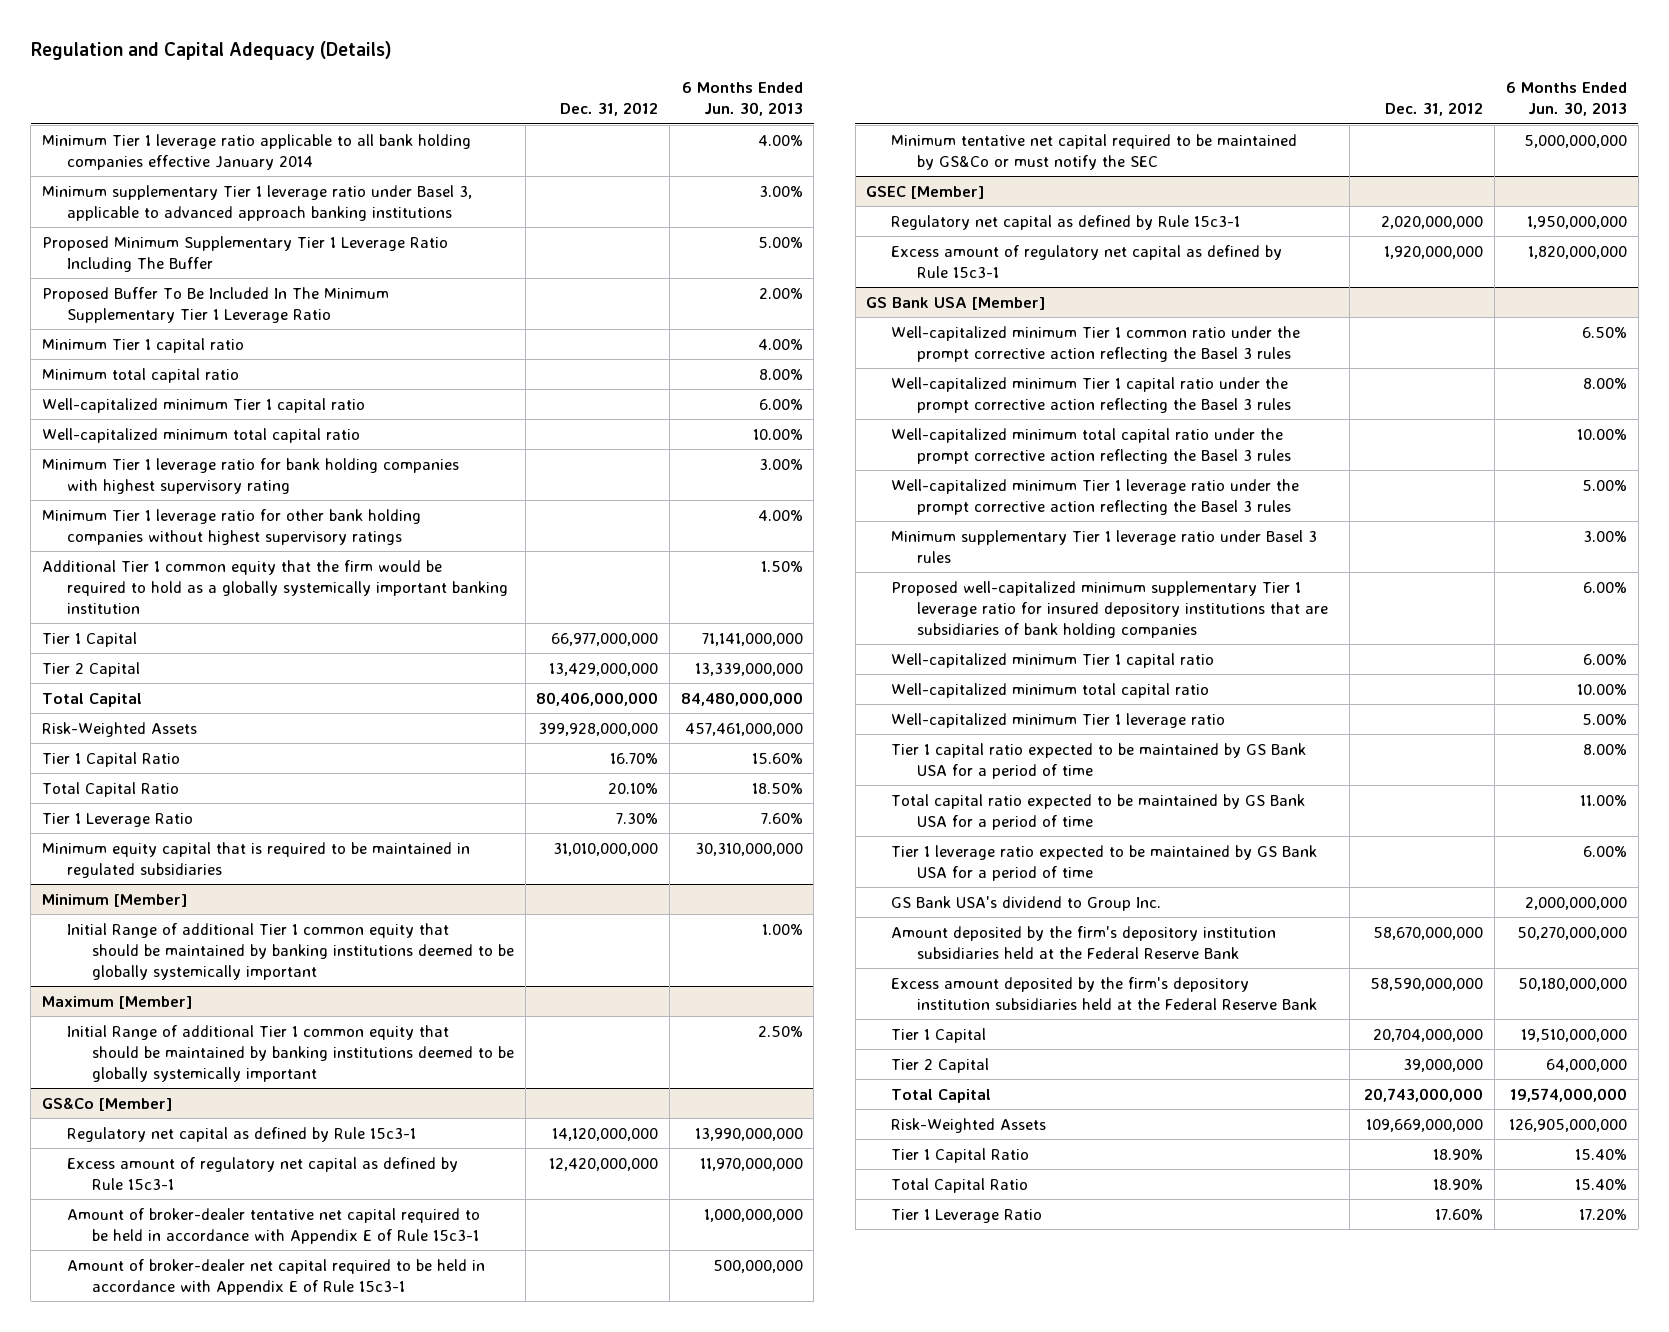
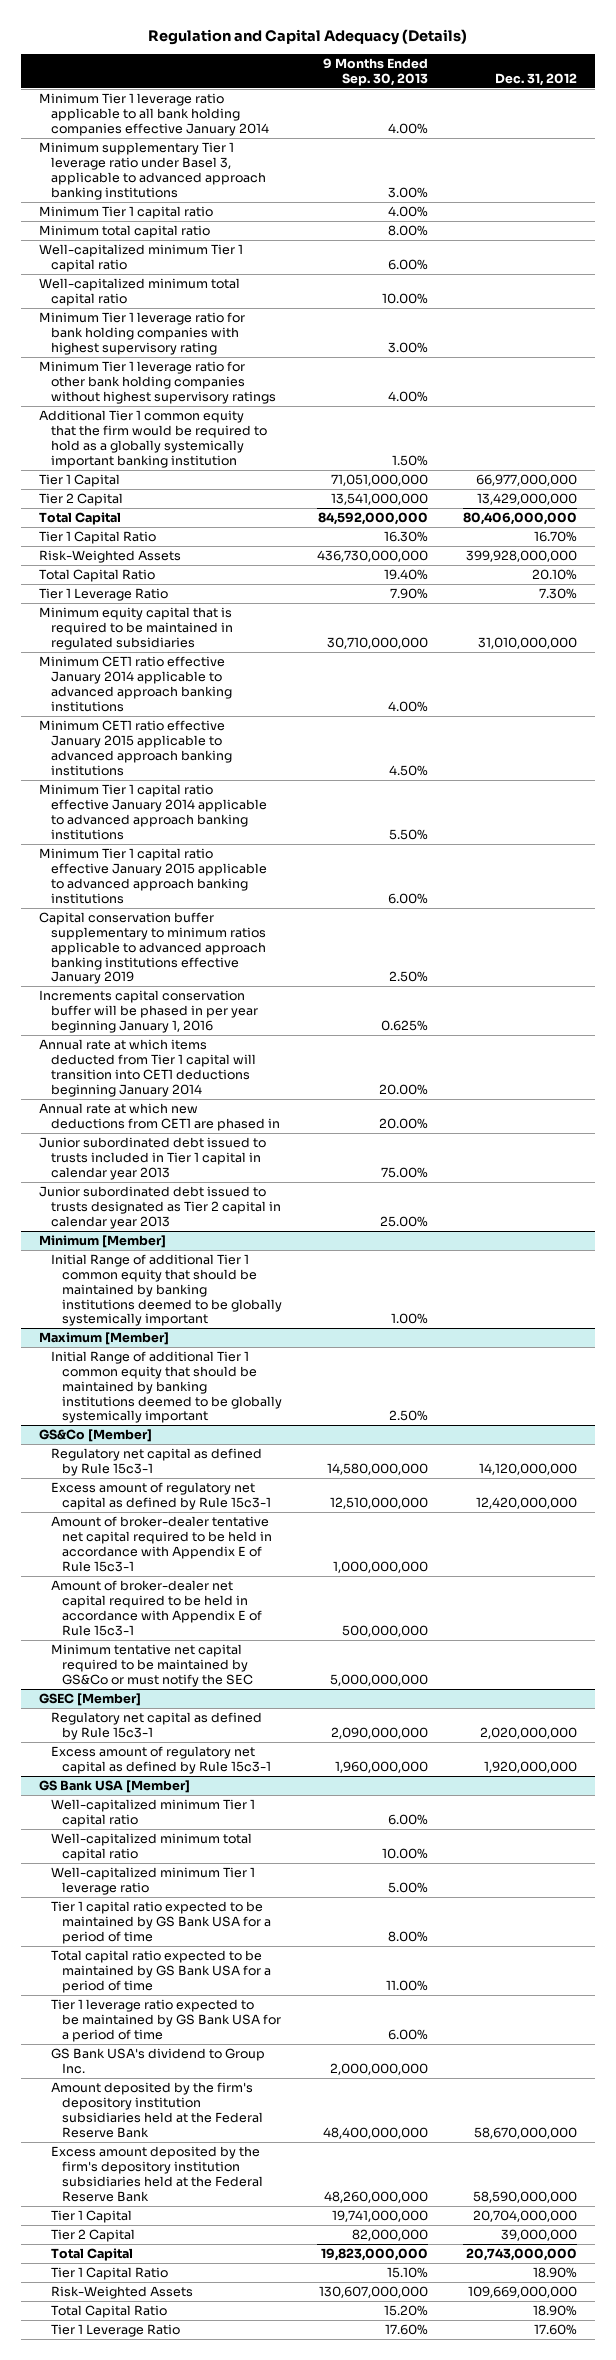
[681,82,803,117] 6 Months Ended Jun. 30, 2013 -> none
none -> [323,57,429,86] 9 Months Ended Sep. 30, 2013
[41,235,448,272] Proposed Minimum Supplementary Tier 1 Leverage Ratio Including The Buffer -> none
[41,286,389,323] Proposed Buffer To Be Included In The Minimum Supplementary Tier 1 Leverage Ratio -> none
[41,721,197,737] Risk-Weighted Assets -> [38,550,181,564] Risk-Weighted Assets
none -> [38,656,232,712] Minimum CET1 ratio effective January 2014 applicable to advanced approach banking institutions
none -> [38,720,232,776] Minimum CET1 ratio effective January 2015 applicable to advanced approach banking institutions
none -> [38,784,267,840] Minimum Tier 1 capital ratio effective January 2014 applicable to advanced approach banking institutions
none -> [38,848,267,904] Minimum Tier 1 capital ratio effective January 2015 applicable to advanced approach banking institutions
none -> [38,912,266,985] Capital conservation buffer supplementary to minimum ratios applicable to advanced approach banking institutions effective January 2019
none -> [38,990,258,1033] Increments capital conservation buffer will be phased in per year beginning January 1, 2016
none -> [38,1039,256,1097] Annual rate at which items deducted from Tier 1 capital will transition into CET1 deductions beginning January 2014
none -> [38,1103,280,1132] Annual rate at which new deductions from CET1 are phased in
none -> [38,1137,266,1180] Junior subordinated debt issued to trusts included in Tier 1 capital in calendar year 2013
none -> [38,1186,281,1229] Junior subordinated debt issued to trusts designated as Tier 2 capital in calendar year 2013
[891,325,1301,362] Well-capitalized minimum Tier 1 common ratio under the prompt corrective action reflecting the Basel 3 rules -> none
[891,376,1291,413] Well-capitalized minimum Tier 1 capital ratio under the prompt corrective action reflecting the Basel 3 rules -> none
[891,427,1291,464] Well-capitalized minimum total capital ratio under the prompt corrective action reflecting the Basel 3 rules -> none
[891,478,1300,515] Well-capitalized minimum Tier 1 leverage ratio under the prompt corrective action reflecting the Basel 3 rules -> none
[891,529,1318,563] Minimum supplementary Tier 1 leverage ratio under Basel 3 rules -> none
[891,580,1328,638] Proposed well-capitalized minimum supplementary Tier 1 leverage ratio for insured depository institutions that are subsidiaries of bank holding companies -> none
[891,1117,1047,1133] Risk-Weighted Assets -> [50,2286,193,2300] Risk-Weighted Assets

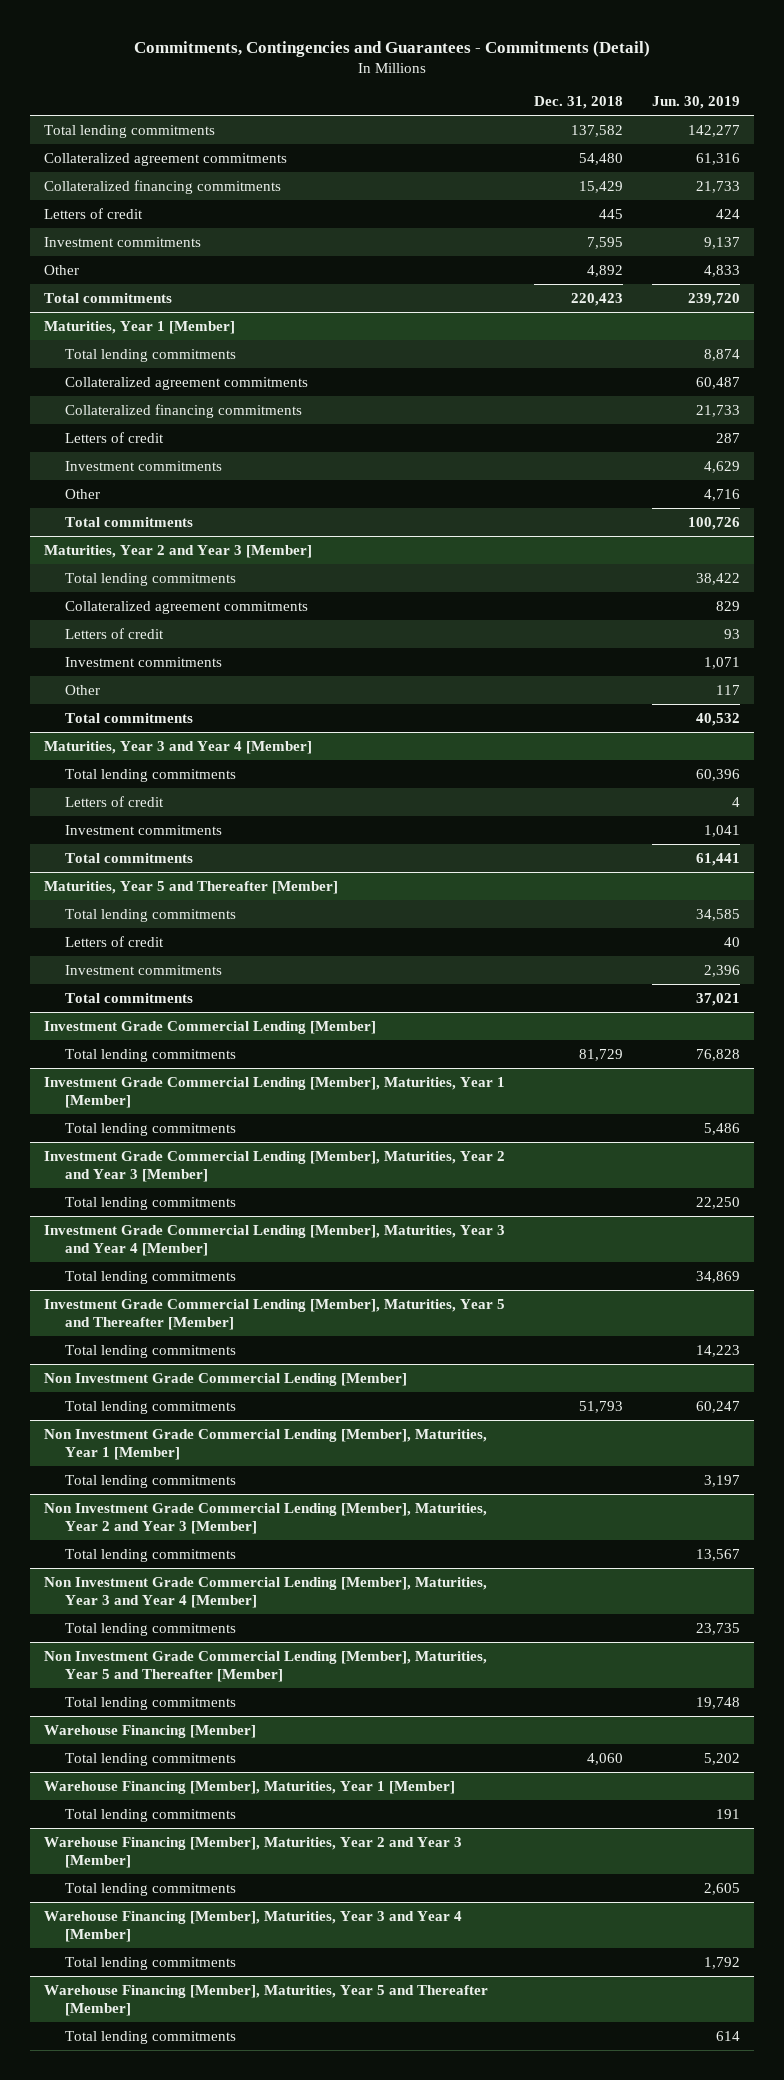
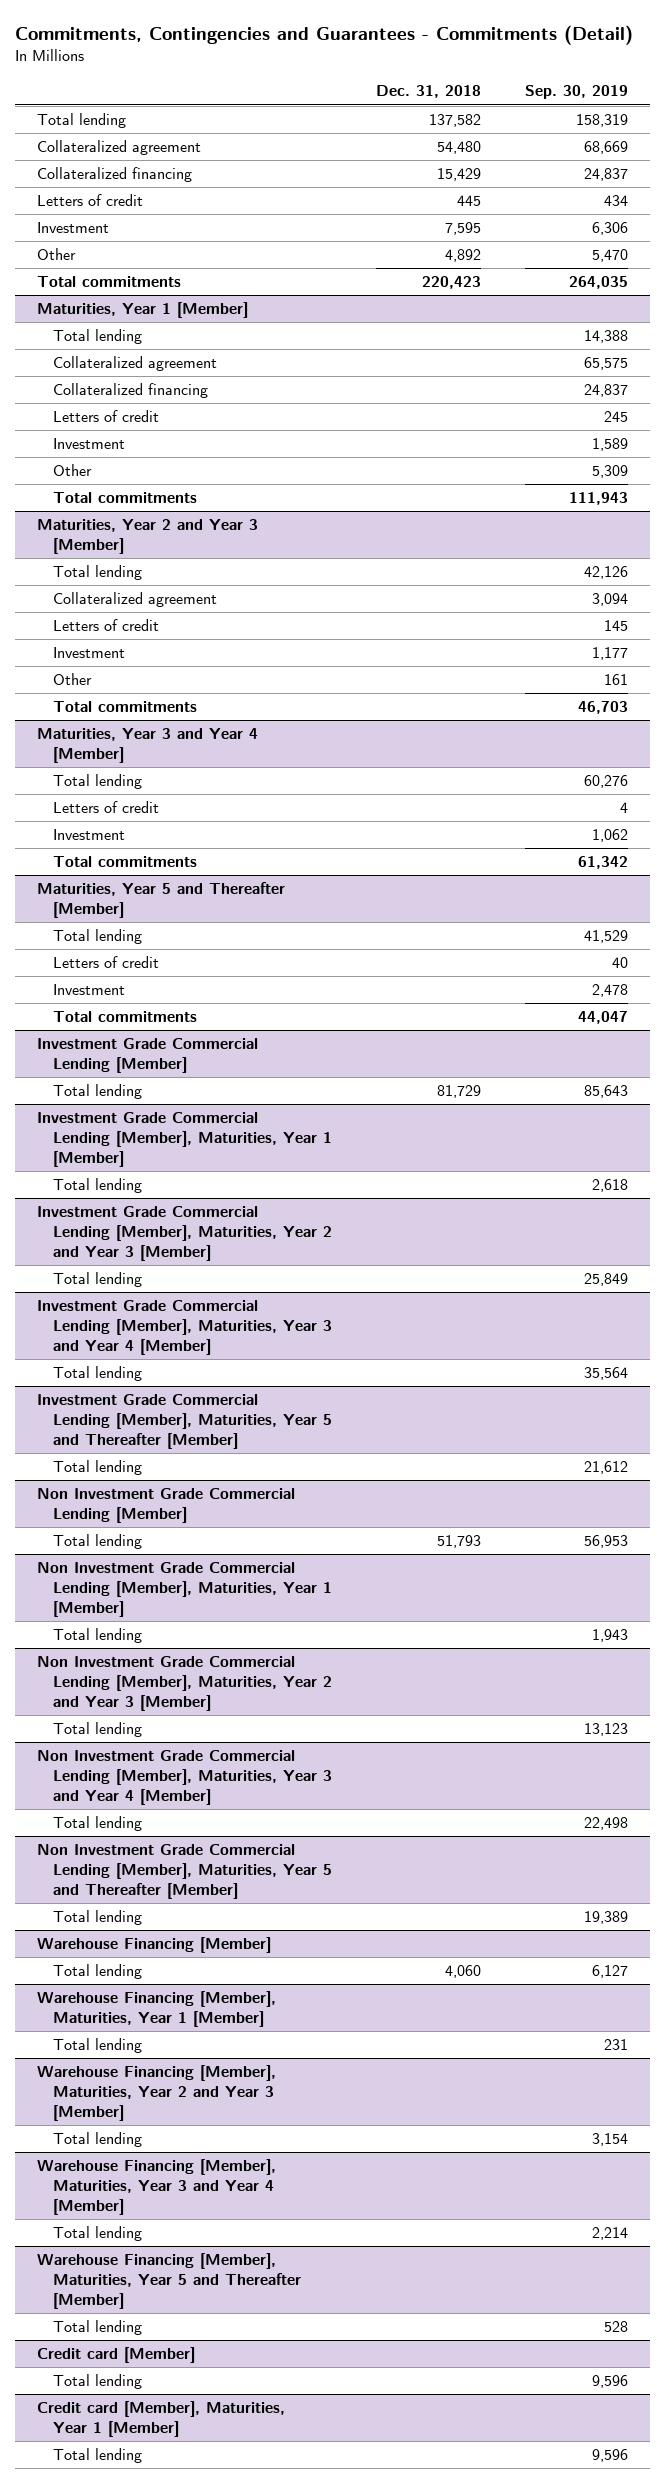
[651,96,740,110] Jun. 30, 2019 -> none
none -> [524,85,628,100] Sep. 30, 2019
[44,124,216,138] Total lending commitments -> [36,113,126,129] Total lending
[44,152,288,166] Collateralized agreement commitments -> [36,140,201,156] Collateralized agreement
[44,179,282,194] Collateralized financing commitments -> [36,167,192,183] Collateralized financing
[44,236,202,247] Investment commitments -> [36,222,109,234] Investment
[65,348,237,362] Total lending commitments -> [52,329,142,345] Total lending
[65,376,309,390] Collateralized agreement commitments -> [52,356,217,372] Collateralized agreement
[65,403,303,418] Collateralized financing commitments -> [52,383,208,399] Collateralized financing
[65,460,223,471] Investment commitments -> [52,438,125,450] Investment
[65,572,237,586] Total lending commitments -> [52,565,142,581] Total lending
[65,600,309,614] Collateralized agreement commitments -> [52,592,217,608] Collateralized agreement
[65,656,223,667] Investment commitments -> [52,647,125,659] Investment
[65,768,237,782] Total lending commitments -> [52,774,142,790] Total lending
[65,824,223,835] Investment commitments -> [52,829,125,841] Investment
[65,908,237,922] Total lending commitments -> [52,929,142,945] Total lending
[65,964,223,975] Investment commitments -> [52,984,125,996] Investment
[65,1048,237,1062] Total lending commitments -> [52,1084,142,1100] Total lending
[65,1122,237,1136] Total lending commitments -> [52,1178,142,1194] Total lending
[65,1196,237,1210] Total lending commitments -> [52,1272,142,1288] Total lending
[65,1270,237,1284] Total lending commitments -> [52,1366,142,1382] Total lending
[65,1344,237,1358] Total lending commitments -> [52,1460,142,1476] Total lending
[65,1400,237,1414] Total lending commitments -> [52,1534,142,1550] Total lending
[65,1474,237,1488] Total lending commitments -> [52,1628,142,1644] Total lending
[65,1548,237,1562] Total lending commitments -> [52,1722,142,1738] Total lending
[65,1622,237,1636] Total lending commitments -> [52,1816,142,1832] Total lending
[65,1696,237,1710] Total lending commitments -> [52,1910,142,1926] Total lending
[65,1752,237,1766] Total lending commitments -> [52,1964,142,1980] Total lending
[65,1808,237,1822] Total lending commitments -> [52,2038,142,2054] Total lending
[65,1882,237,1896] Total lending commitments -> [52,2132,142,2148] Total lending
[65,1956,237,1970] Total lending commitments -> [52,2226,142,2242] Total lending
[65,2030,237,2044] Total lending commitments -> [52,2320,142,2336] Total lending
none -> [36,2347,195,2364] Credit card [Member]
none -> [52,2374,142,2390] Total lending
none -> [36,2401,285,2438] Credit card [Member], Maturities, Year 1 [Member]
none -> [52,2448,142,2464] Total lending

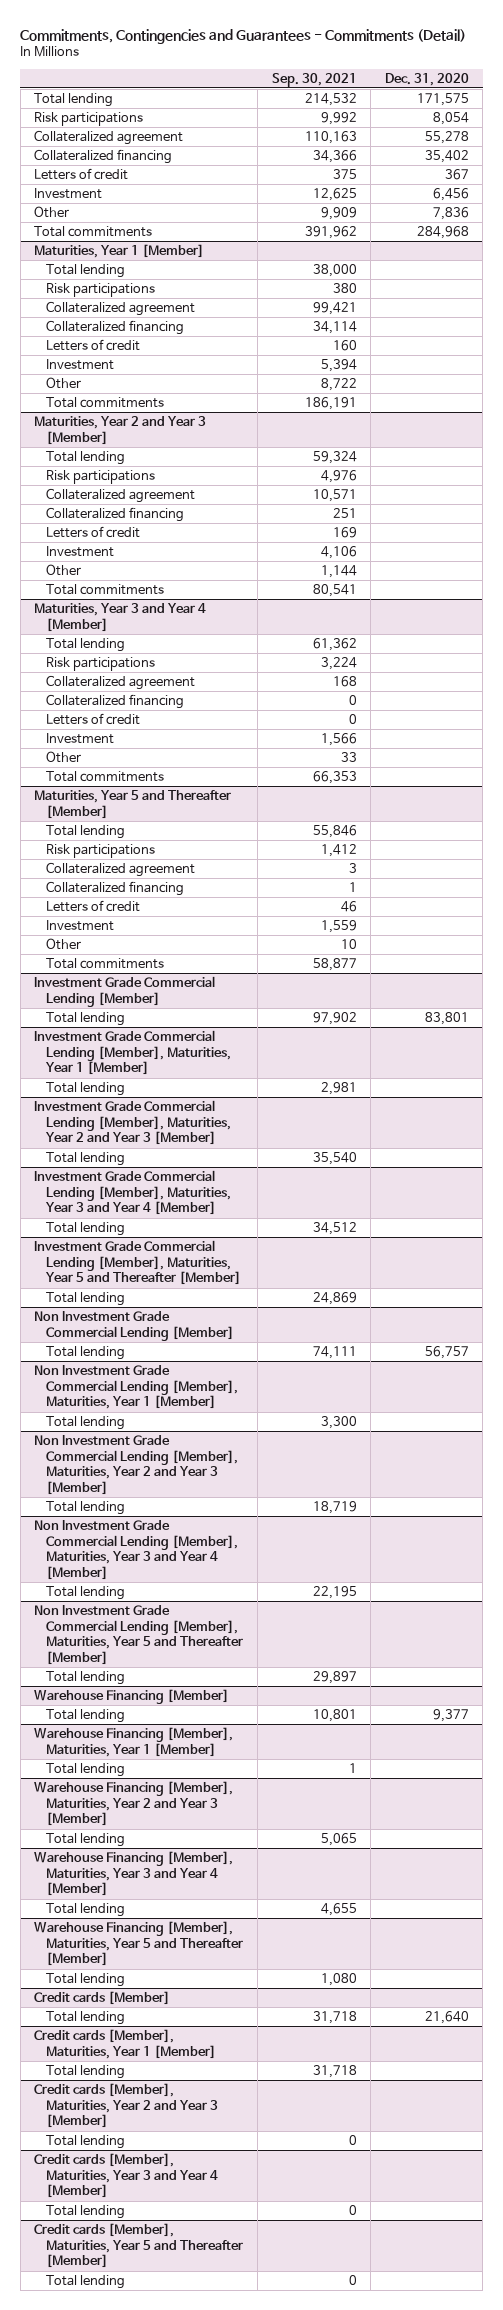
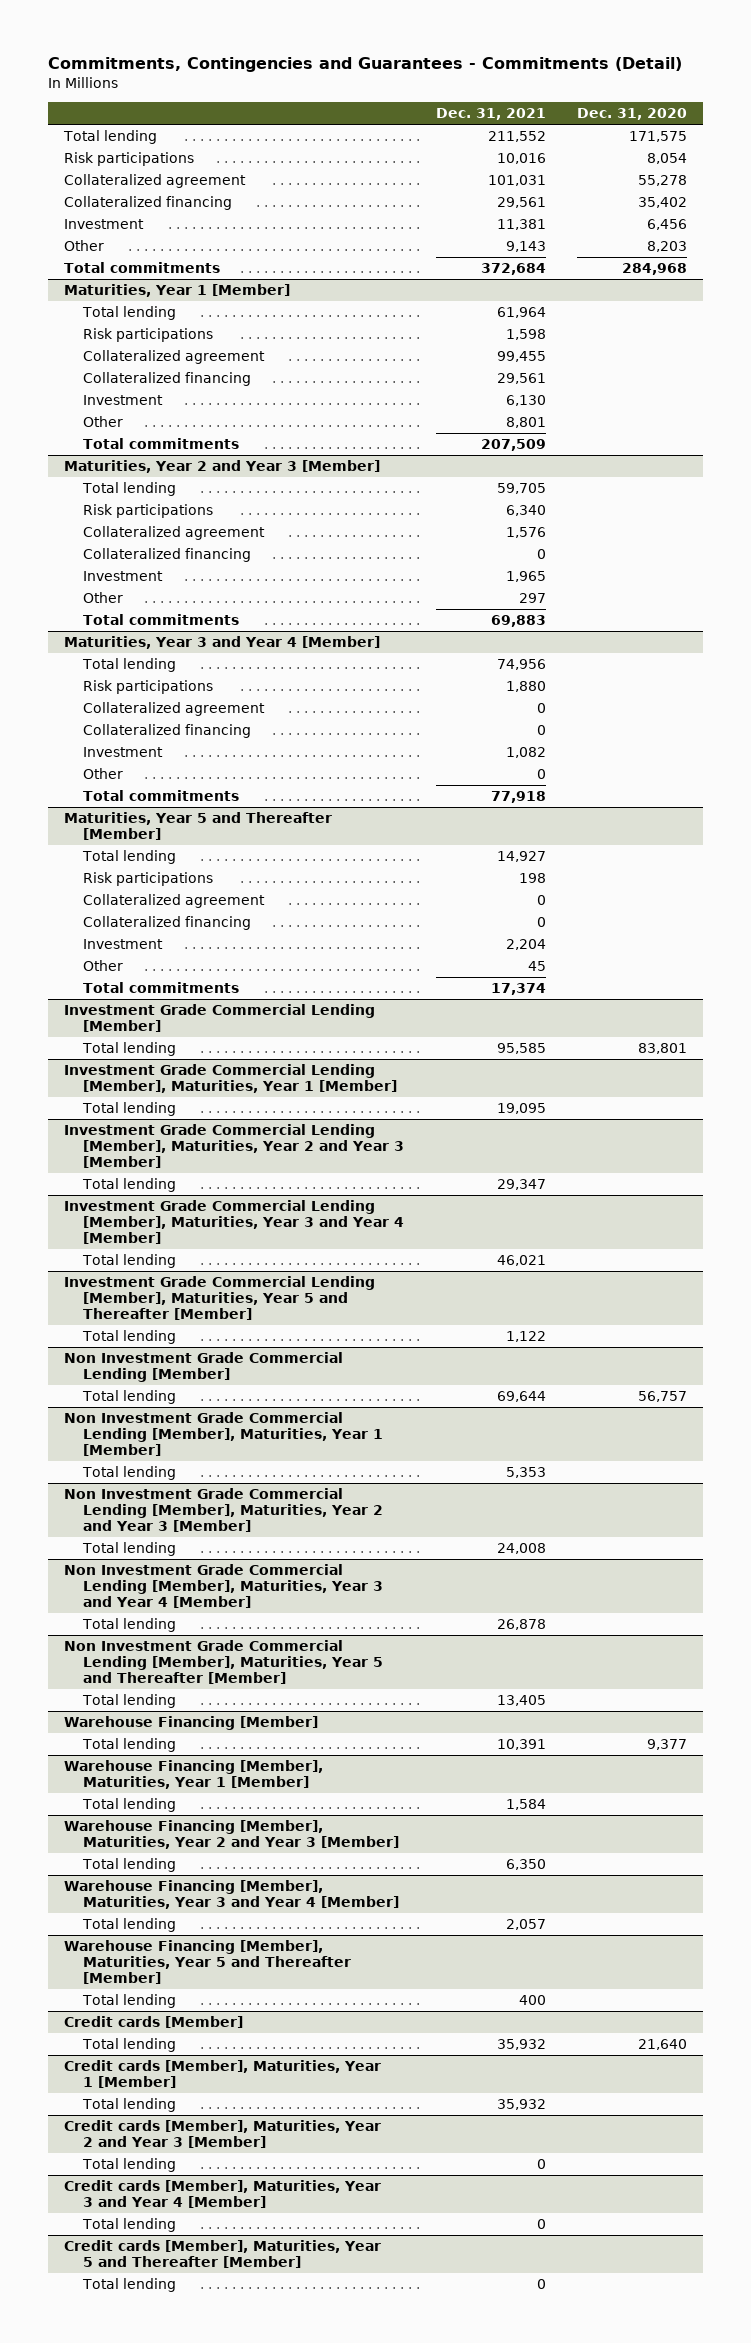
[271,72,357,87] Sep. 30, 2021 -> none
none -> [435,108,546,121] Dec. 31, 2021
[34,168,129,181] Letters of credit -> none
[432,207,469,221] 7,836 -> [647,241,688,253] 8,203
[46,339,141,352] Letters of credit -> none
[46,526,141,539] Letters of credit -> none
[46,713,141,726] Letters of credit -> none
[46,900,141,913] Letters of credit -> none

